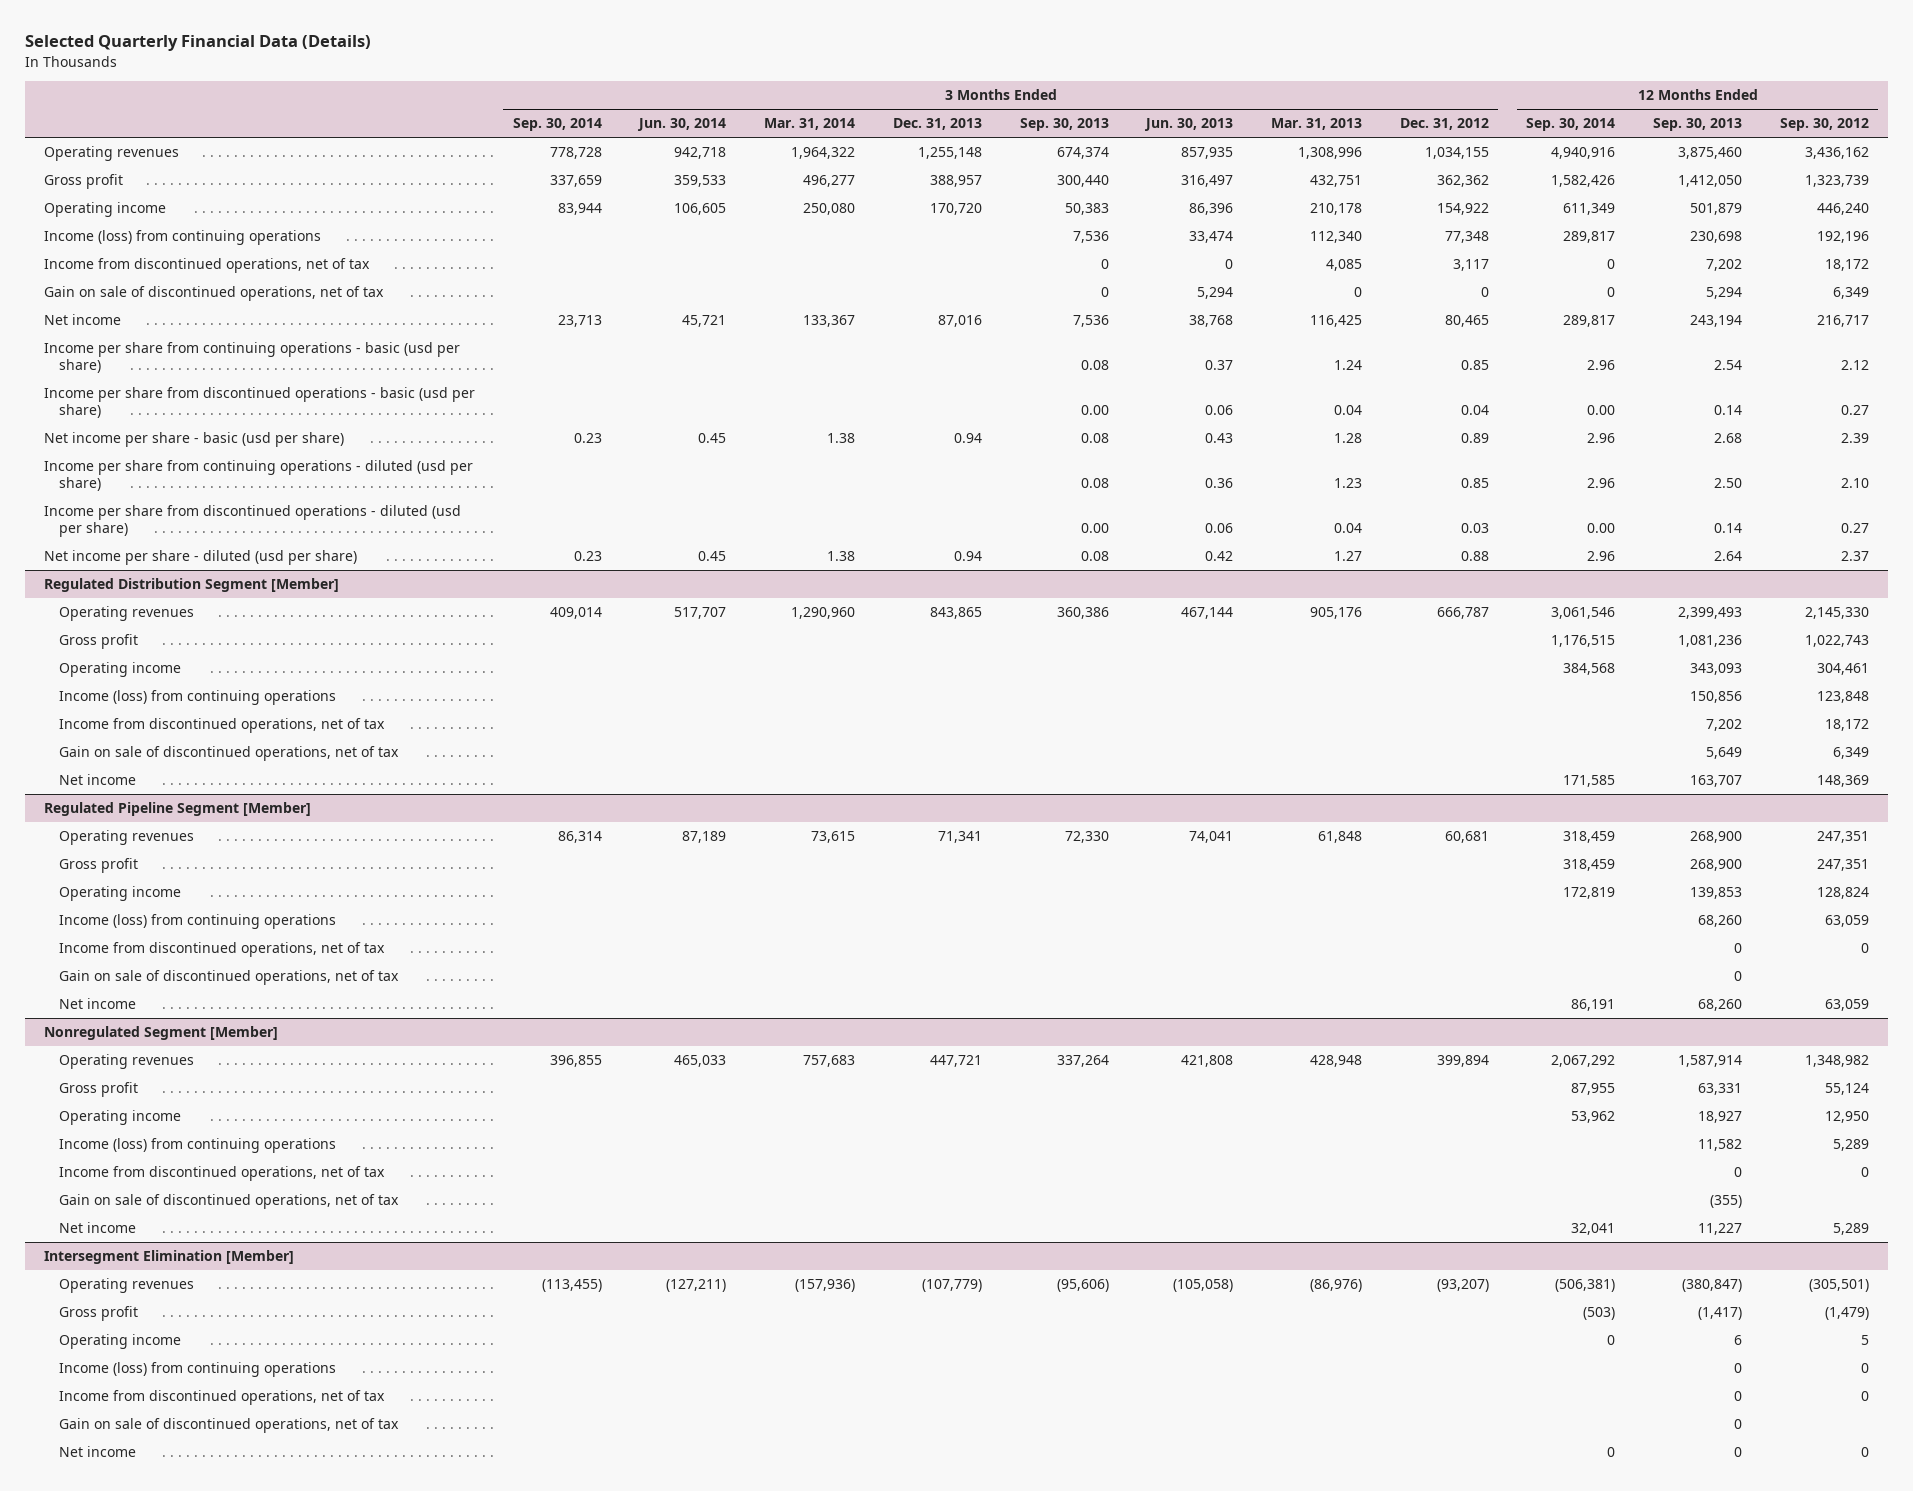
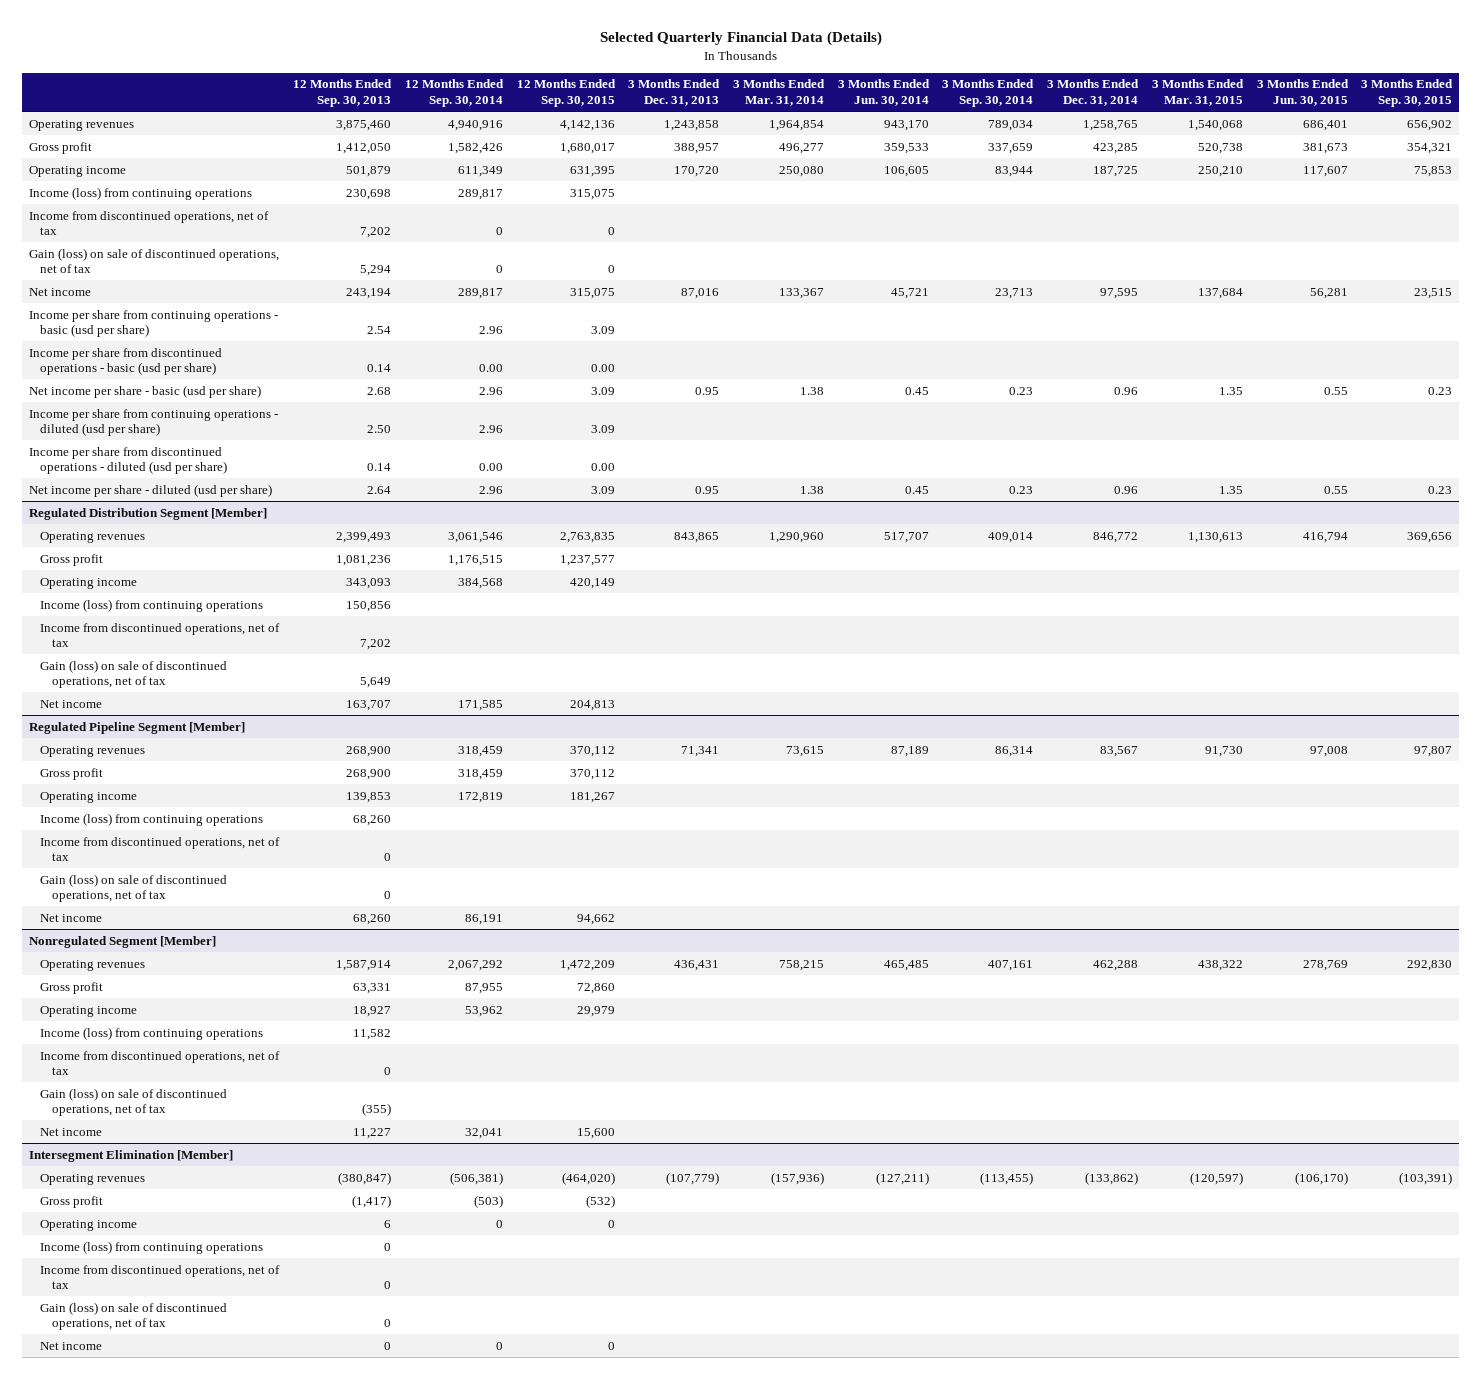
[1019,118,1109,132] Sep. 30, 2013 -> none
[1144,118,1234,132] Jun. 30, 2013 -> none
[1270,118,1362,131] Mar. 31, 2013 -> none
[1399,118,1489,131] Dec. 31, 2012 -> none
[1779,118,1869,132] Sep. 30, 2012 -> none
none -> [516,79,616,107] 12 Months Ended Sep. 30, 2015
none -> [1047,79,1140,106] 3 Months Ended Dec. 31, 2014
none -> [1151,79,1244,106] 3 Months Ended Mar. 31, 2015
none -> [1256,79,1349,106] 3 Months Ended Jun. 30, 2015
none -> [1361,79,1454,107] 3 Months Ended Sep. 30, 2015
[549,147,602,160] 778,728 -> [988,119,1034,131] 789,034
[674,147,727,160] 942,718 -> [883,119,929,131] 943,170
[791,147,856,160] 1,964,322 -> [769,119,825,131] 1,964,854
[917,147,982,160] 1,255,148 -> [664,119,720,131] 1,243,858
[44,286,385,302] Gain on sale of discontinued operations, net of tax -> [28,247,279,274] Gain (loss) on sale of discontinued operations, net of tax
[953,433,982,444] 0.94 -> [695,386,720,395] 0.95
[953,551,982,562] 0.94 -> [695,485,720,494] 0.95
[58,746,399,762] Gain on sale of discontinued operations, net of tax -> [40,659,228,689] Gain (loss) on sale of discontinued operations, net of tax
[58,970,399,986] Gain on sale of discontinued operations, net of tax -> [40,873,228,903] Gain (loss) on sale of discontinued operations, net of tax
[549,1055,602,1068] 396,855 -> [988,959,1034,971] 407,161
[674,1055,727,1068] 465,033 -> [883,959,929,971] 465,485
[803,1055,856,1068] 757,683 -> [779,959,825,971] 758,215
[929,1055,982,1068] 447,721 -> [674,959,720,971] 436,431
[58,1194,399,1210] Gain on sale of discontinued operations, net of tax -> [40,1087,228,1117] Gain (loss) on sale of discontinued operations, net of tax
[58,1418,399,1434] Gain on sale of discontinued operations, net of tax -> [40,1301,228,1331] Gain (loss) on sale of discontinued operations, net of tax

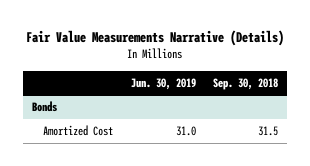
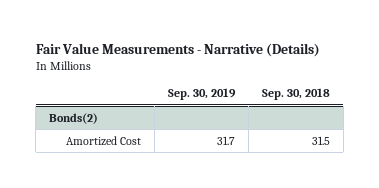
[26,29,285,46] Fair Value Measurements Narrative (Details) -> [35,42,320,57] Fair Value Measurements - Narrative (Details)
[130,77,196,90] Jun. 30, 2019 -> none
none -> [167,88,236,101] Sep. 30, 2019
[31,101,57,113] Bonds -> [49,112,99,124] Bonds(2)

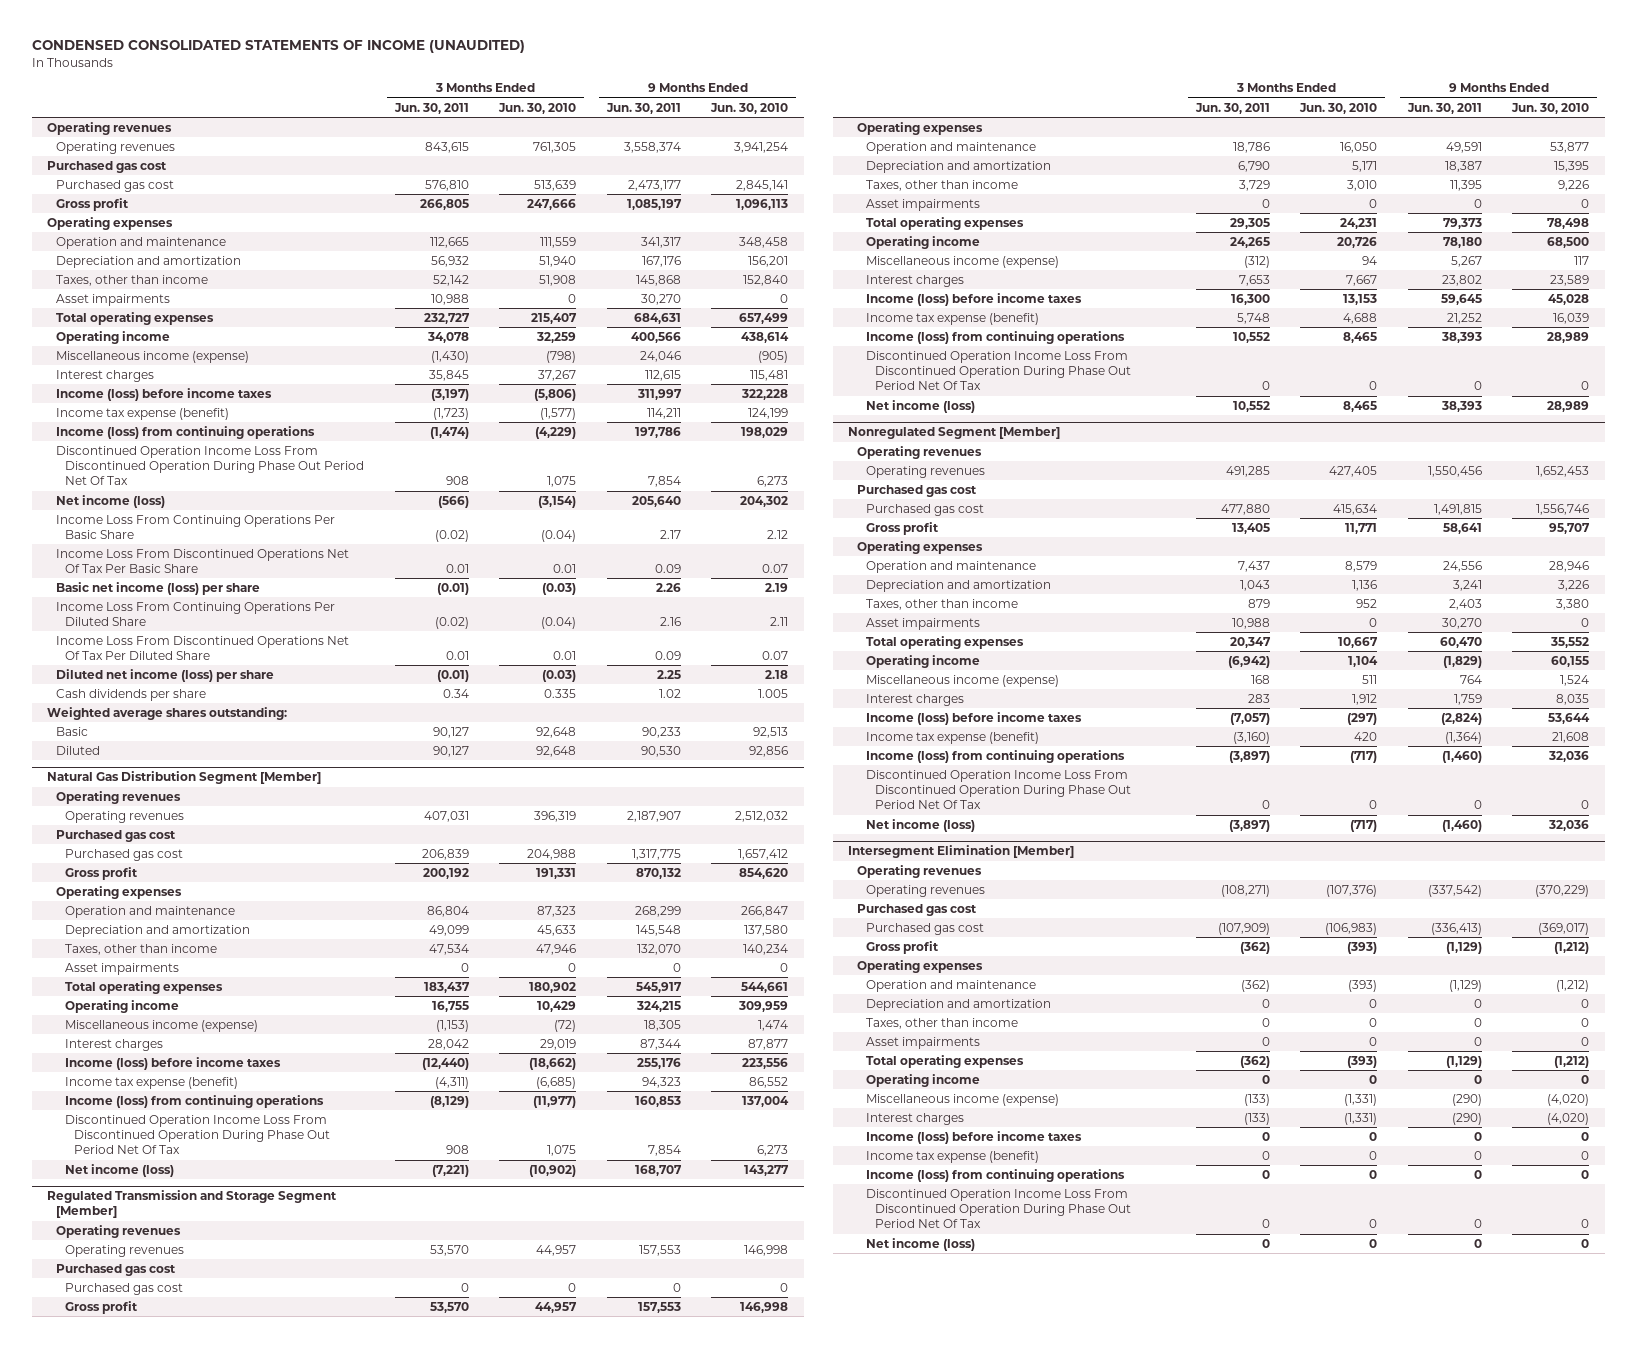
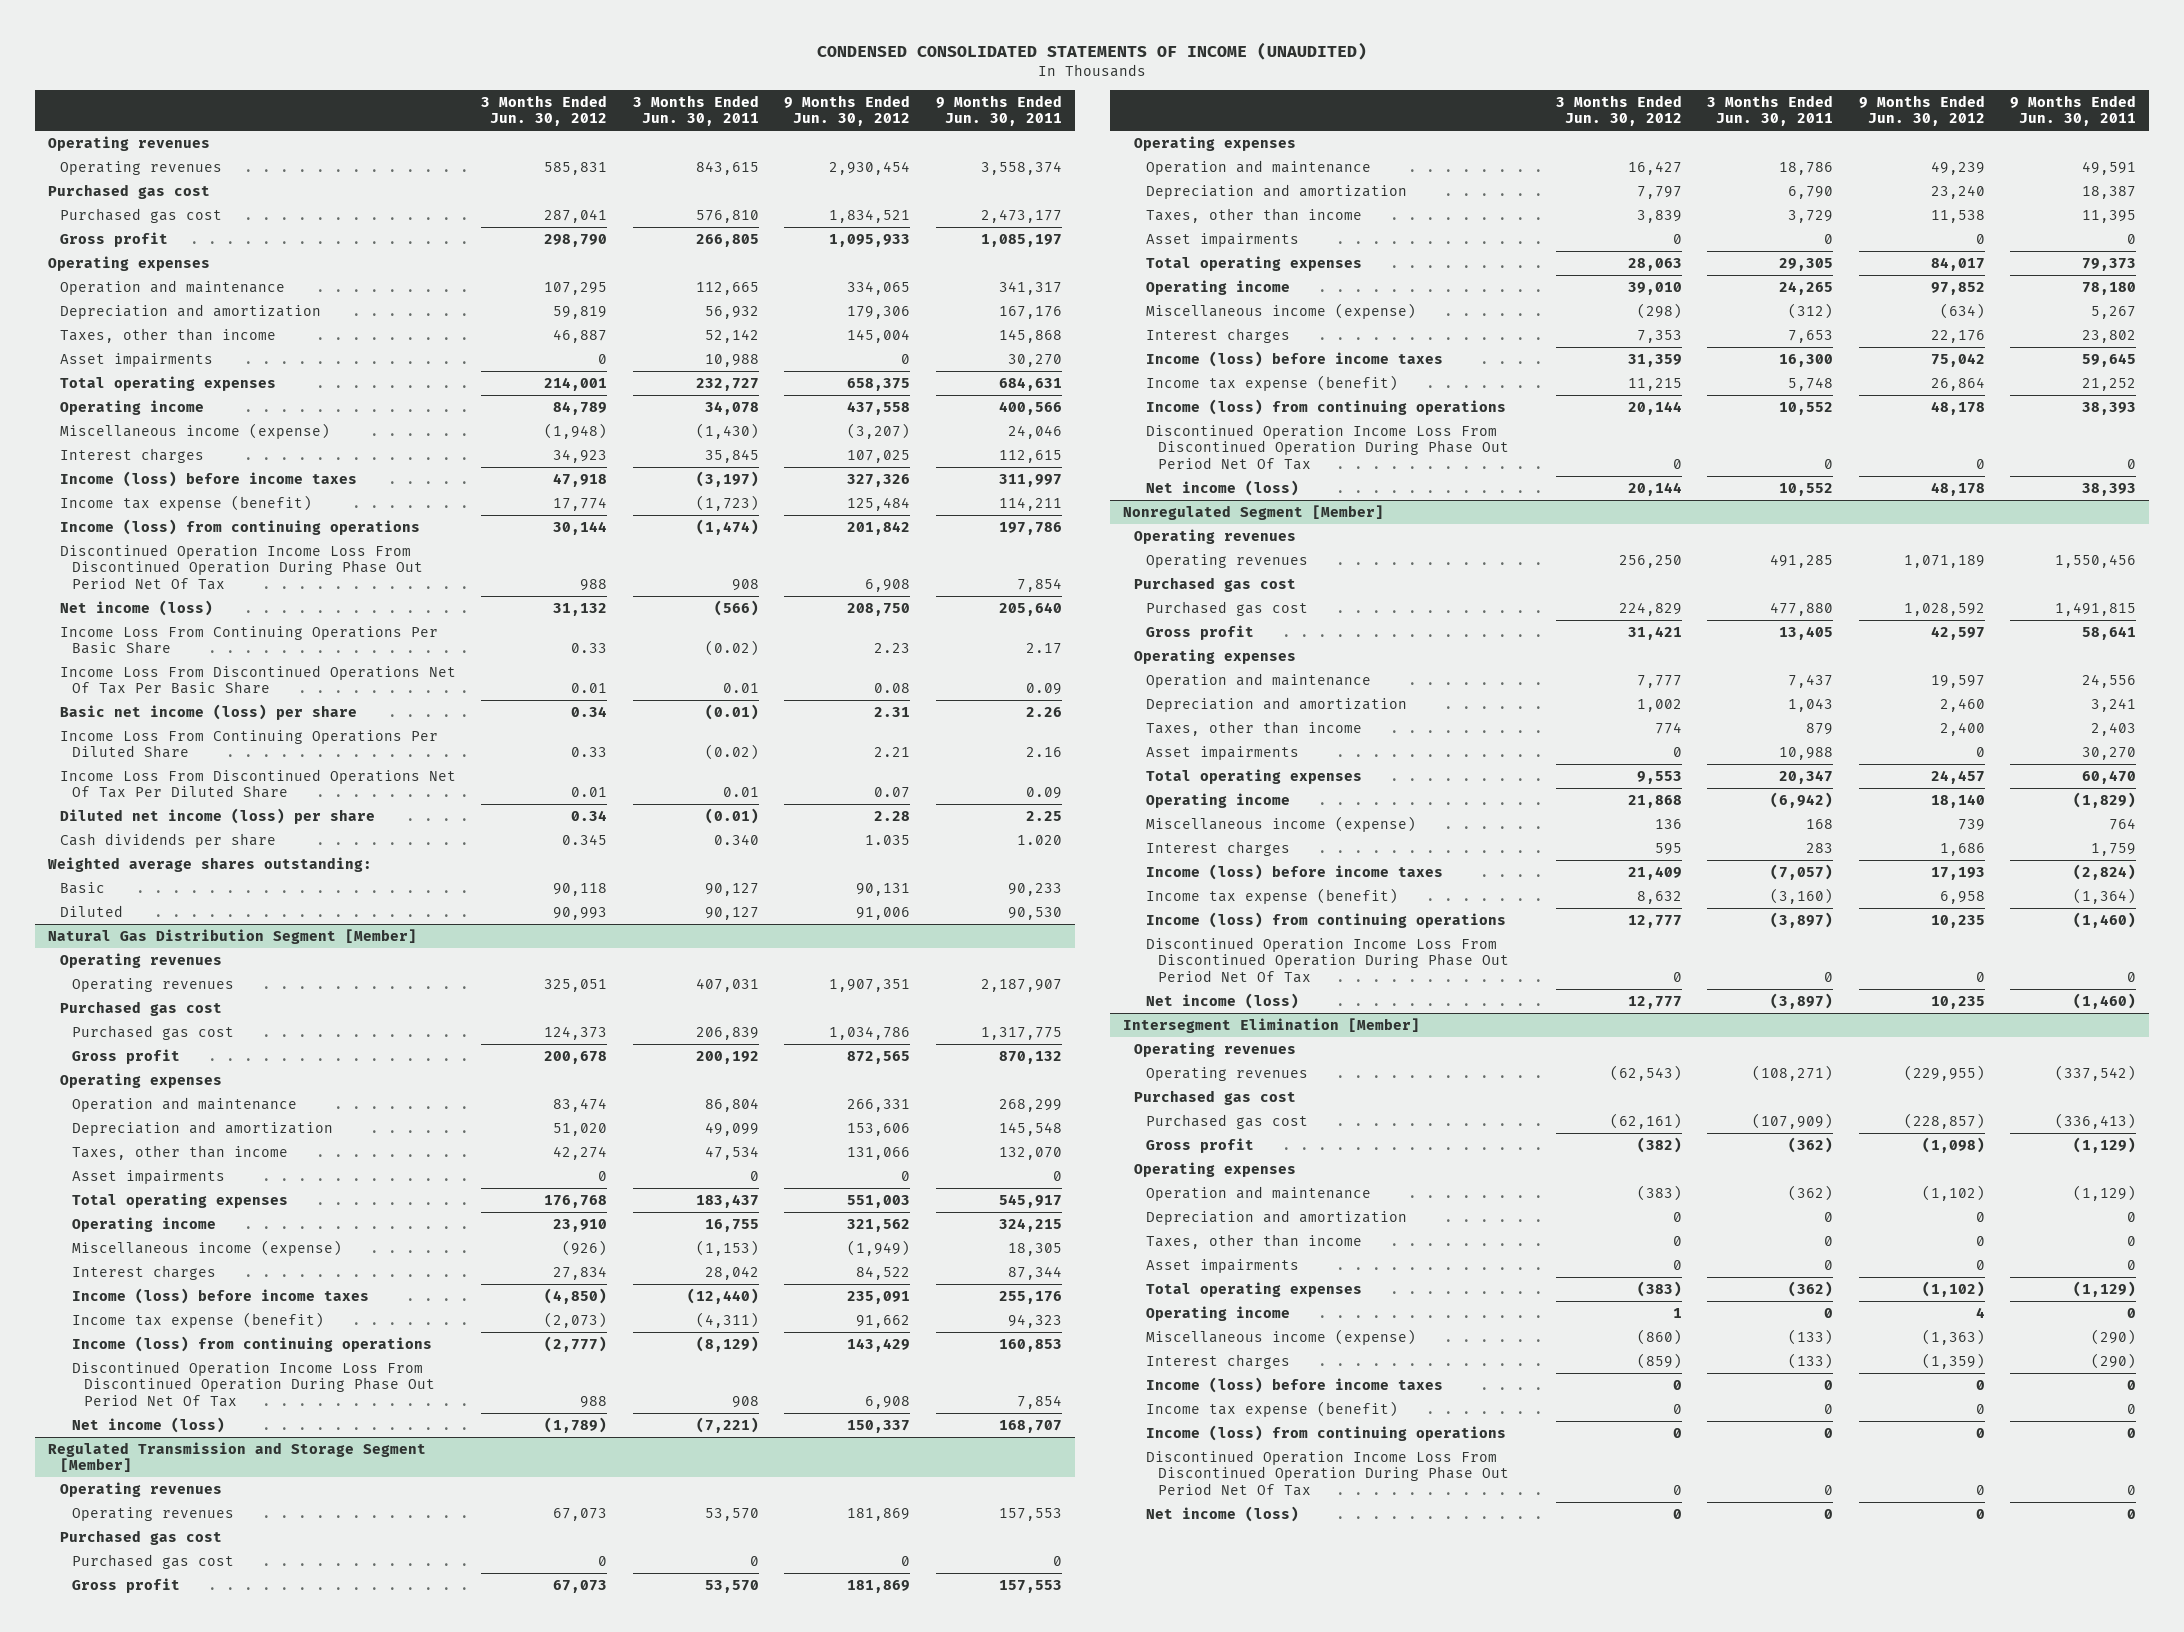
[498,102,577,114] Jun. 30, 2010 -> none
[710,102,789,114] Jun. 30, 2010 -> none
none -> [481,94,608,127] 3 Months Ended Jun. 30, 2012
none -> [784,94,911,127] 9 Months Ended Jun. 30, 2012
[442,688,469,698] 0.34 -> [713,833,759,845] 0.340
[658,688,681,698] 1.02 -> [1016,834,1062,845] 1.020

